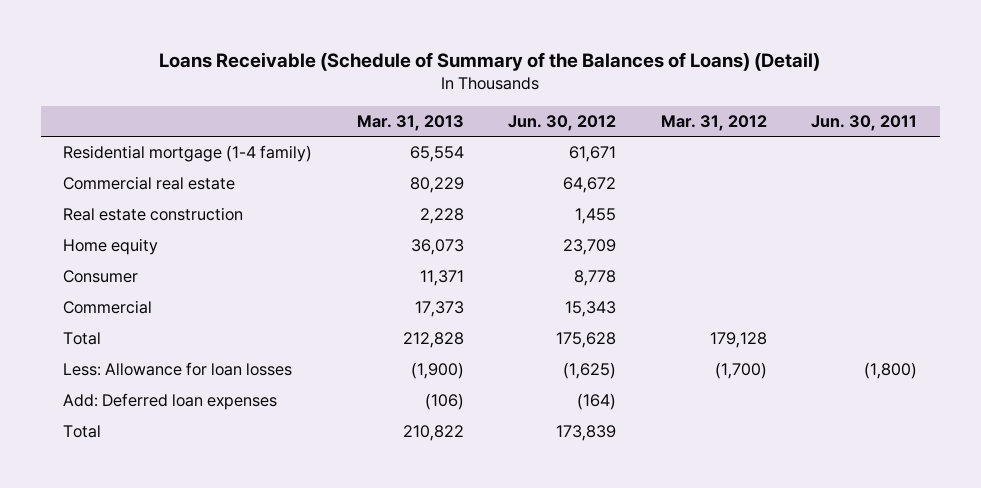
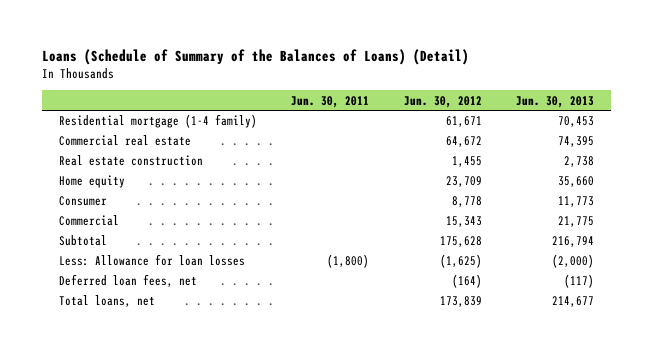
[159,51,821,71] Loans Receivable (Schedule of Summary of the Balances of Loans) (Detail) -> [41,49,469,66] Loans (Schedule of Summary of the Balances of Loans) (Detail)
[356,115,464,132] Mar. 31, 2013 -> none
[660,115,767,132] Mar. 31, 2012 -> none
none -> [515,95,594,108] Jun. 30, 2013
[63,332,102,346] Total -> [58,235,107,247] Subtotal
[63,393,278,411] Add: Deferred loan expenses -> [58,274,197,288] Deferred loan fees, net
[63,425,102,439] Total -> [58,295,155,308] Total loans, net

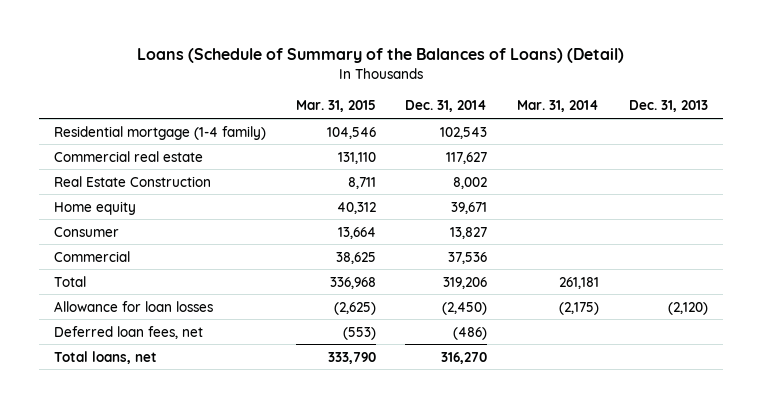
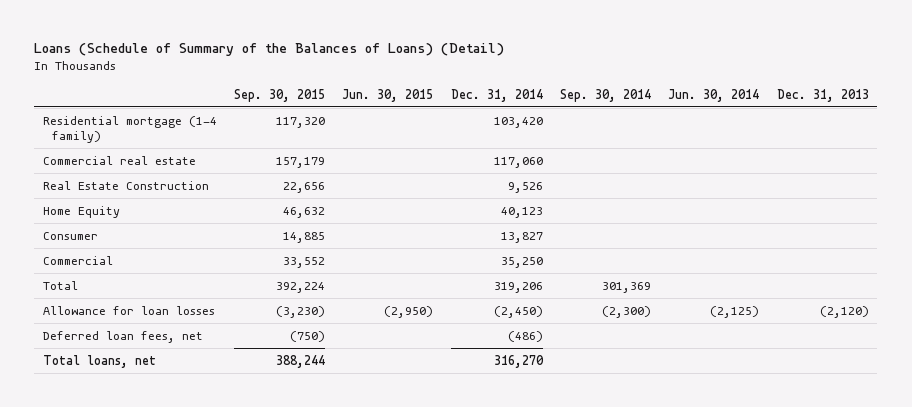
[295,100,376,113] Mar. 31, 2015 -> none
[517,100,600,113] Mar. 31, 2014 -> none
none -> [234,88,326,102] Sep. 30, 2015
none -> [342,88,434,102] Jun. 30, 2015
none -> [560,88,652,102] Sep. 30, 2014
none -> [668,88,760,102] Jun. 30, 2014
[440,126,488,139] 102,543 -> [493,116,543,128] 103,420
[446,151,488,164] 117,627 -> [493,156,543,168] 117,060
[453,176,488,189] 8,002 -> [507,181,543,193] 9,526
[54,200,137,215] Home equity -> [42,205,120,218] Home Equity
[451,201,488,214] 39,671 -> [500,206,543,218] 40,123
[448,251,488,264] 37,536 -> [500,256,543,268] 35,250

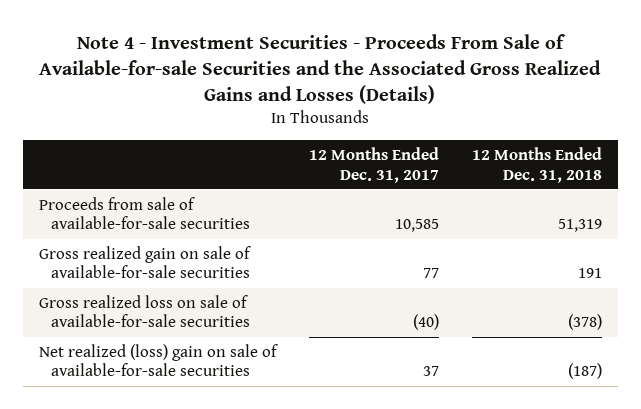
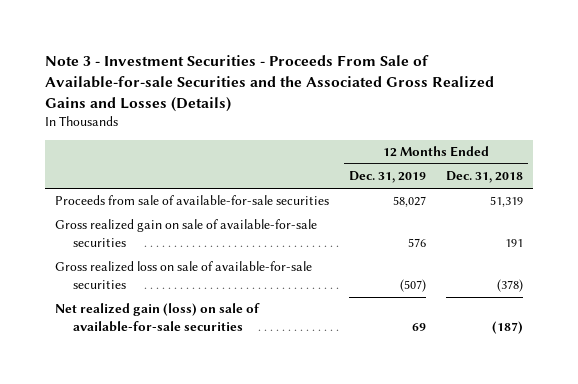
[39,33,602,104] Note 4 - Investment Securities - Proceeds From Sale of Available-for-sale Securities and the Associated Gross Realized Gains and Losses (Details) -> [45,55,495,112] Note 3 - Investment Securities - Proceeds From Sale of Available-for-sale Securities and the Associated Gross Realized Gains and Losses (Details)
[308,147,439,183] 12 Months Ended Dec. 31, 2017 -> none
none -> [349,171,427,184] Dec. 31, 2019
[38,343,278,377] Net realized (loss) gain on sale of available-for-sale securities -> [55,303,261,332] Net realized gain (loss) on sale of available-for-sale securities

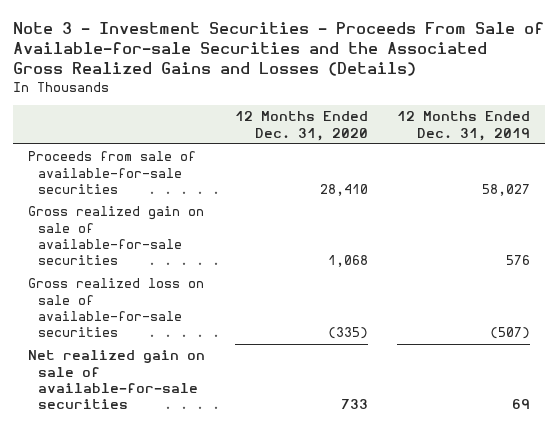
[445,171,523,184] Dec. 31, 2018 -> none
none -> [234,111,368,141] 12 Months Ended Dec. 31, 2020
[55,303,261,332] Net realized gain (loss) on sale of available-for-sale securities -> [28,350,206,410] Net realized gain on sale of available-for-sale securities

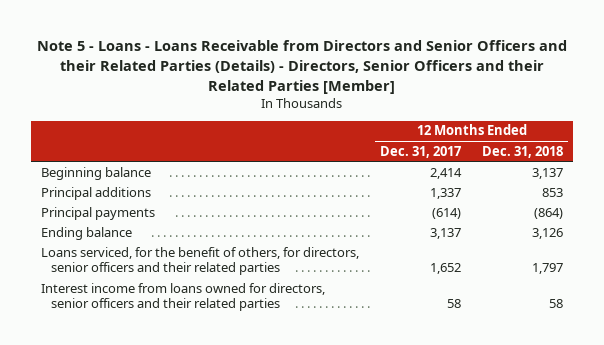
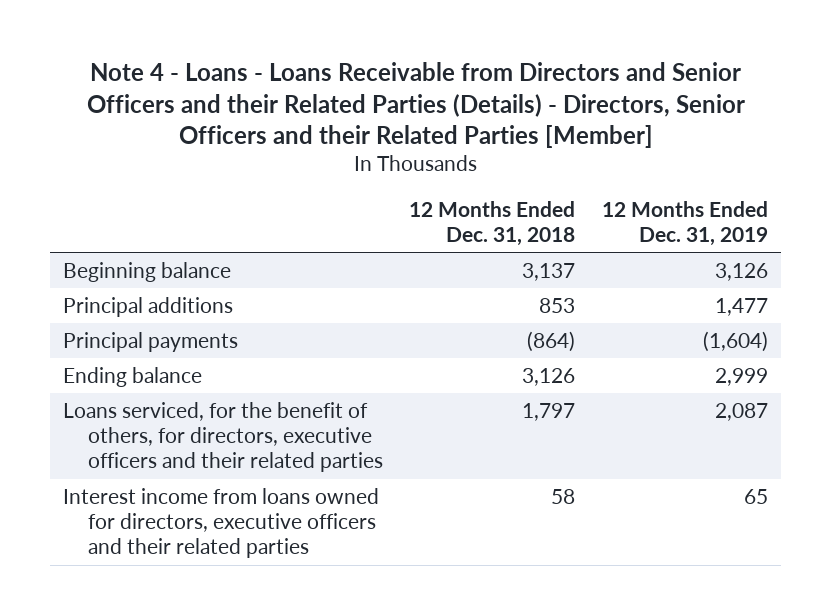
[37,39,568,94] Note 5 - Loans - Loans Receivable from Directors and Senior Officers and their Related Parties (Details) - Directors, Senior Officers and their Related Parties [Member] -> [86,62,745,149] Note 4 - Loans - Loans Receivable from Directors and Senior Officers and their Related Parties (Details) - Directors, Senior Officers and their Related Parties [Member]
[380,145,462,158] Dec. 31, 2017 -> none
none -> [601,200,768,246] 12 Months Ended Dec. 31, 2019
[41,246,360,276] Loans serviced, for the benefit of others, for directors, senior officers and their related parties -> [63,401,383,473] Loans serviced, for the benefit of others, for directors, executive officers and their related parties
[41,282,326,312] Interest income from loans owned for directors, senior officers and their related parties -> [63,487,380,559] Interest income from loans owned for directors, executive officers and their related parties

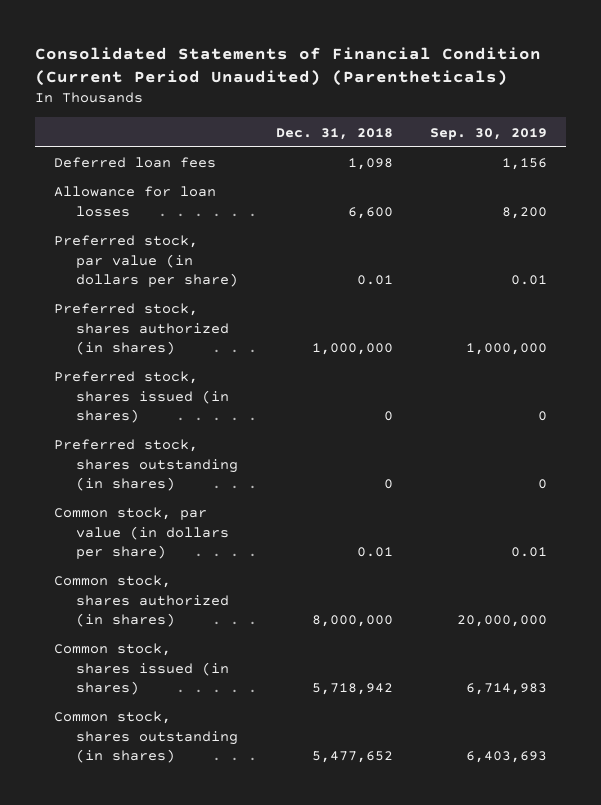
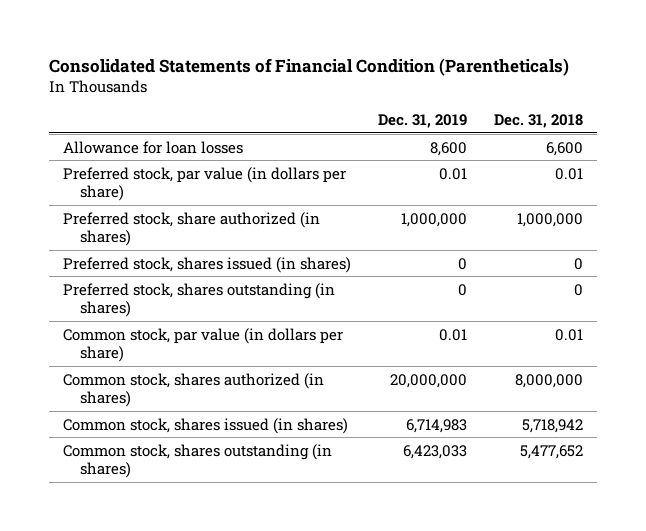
[35,46,542,87] Consolidated Statements of Financial Condition (Current Period Unaudited) (Parentheticals) -> [48,57,569,76] Consolidated Statements of Financial Condition (Parentheticals)
[430,127,548,140] Sep. 30, 2019 -> none
none -> [377,114,467,129] Dec. 31, 2019
[54,157,217,169] Deferred loan fees -> none
[54,303,230,355] Preferred stock, shares authorized (in shares) -> [62,211,320,246] Preferred stock, share authorized (in shares)

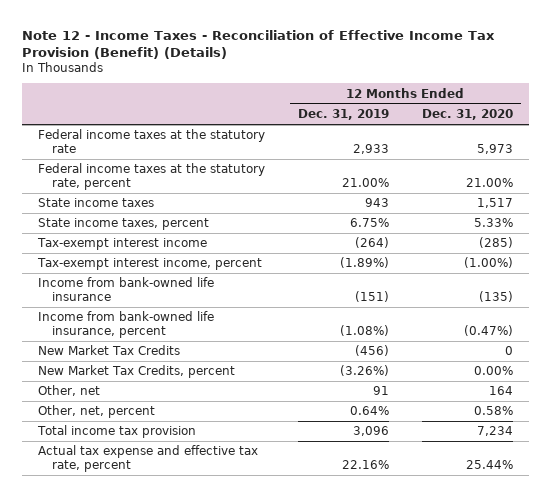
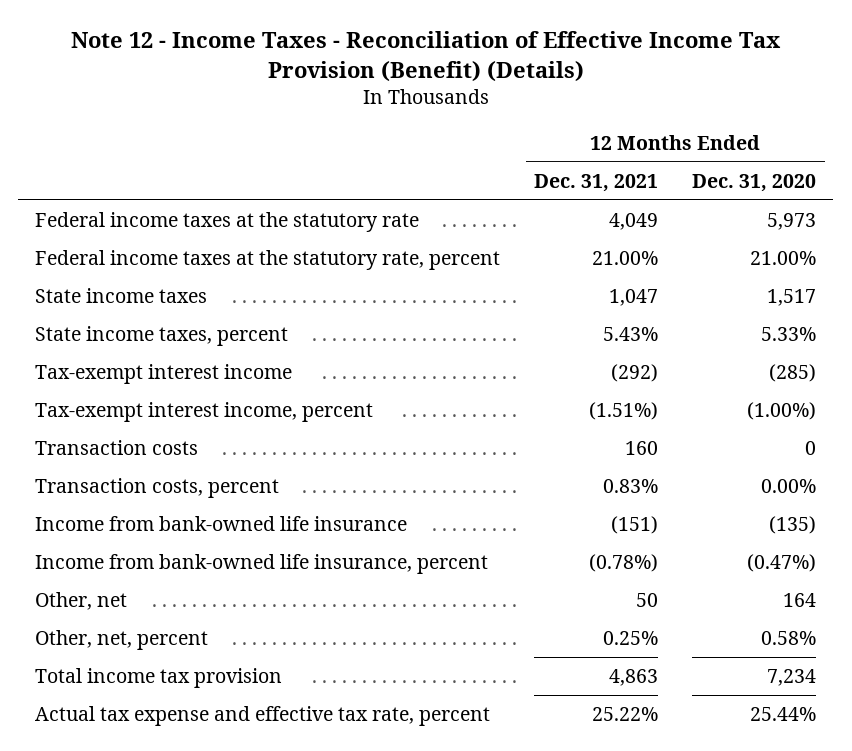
[297,109,389,121] Dec. 31, 2019 -> none
none -> [534,173,659,192] Dec. 31, 2021
none -> [35,439,199,455] Transaction costs
none -> [35,477,280,498] Transaction costs, percent
[38,345,181,356] New Market Tax Credits -> none
[38,365,236,379] New Market Tax Credits, percent -> none

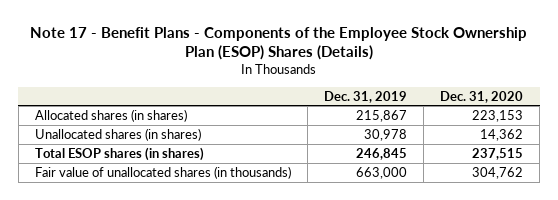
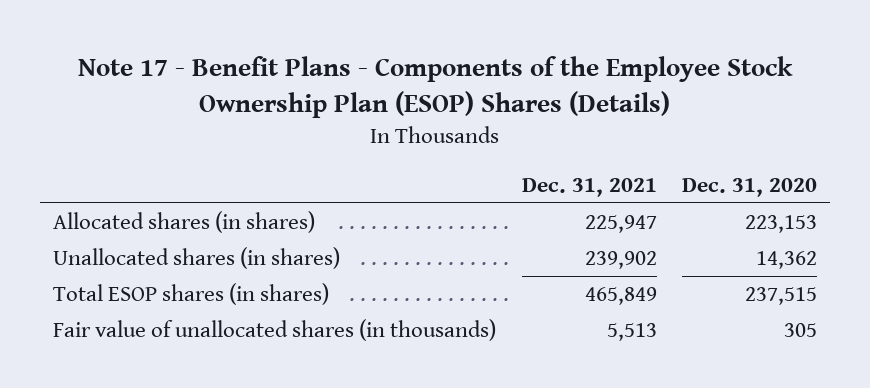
[324,90,408,103] Dec. 31, 2019 -> none
none -> [521,177,657,197] Dec. 31, 2021
[472,166,524,179] 304,762 -> [784,323,818,338] 305

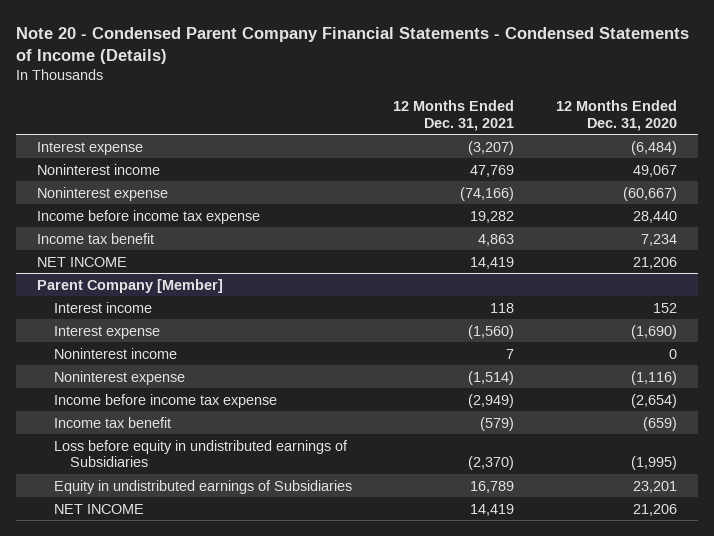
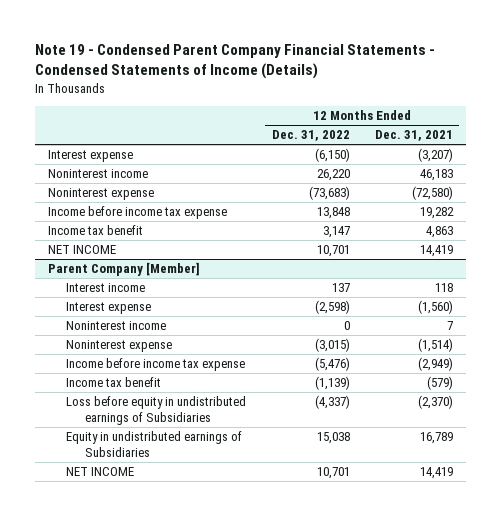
[16,26,690,64] Note 20 - Condensed Parent Company Financial Statements - Condensed Statements of Income (Details) -> [35,44,436,80] Note 19 - Condensed Parent Company Financial Statements - Condensed Statements of Income (Details)
[555,100,677,131] 12 Months Ended Dec. 31, 2020 -> none
none -> [271,130,350,142] Dec. 31, 2022
[470,164,515,177] 47,769 -> [420,169,454,182] 46,183
[460,186,515,201] (74,166) -> [412,186,454,201] (72,580)

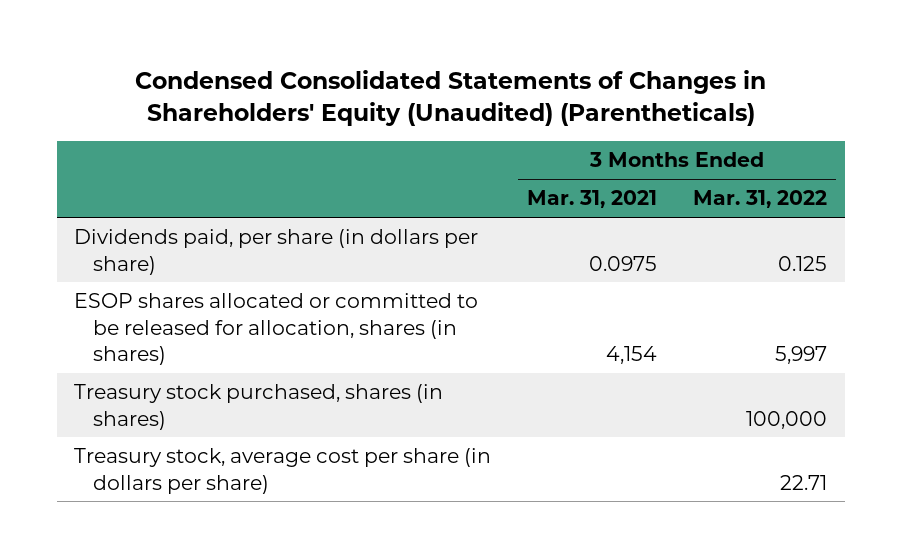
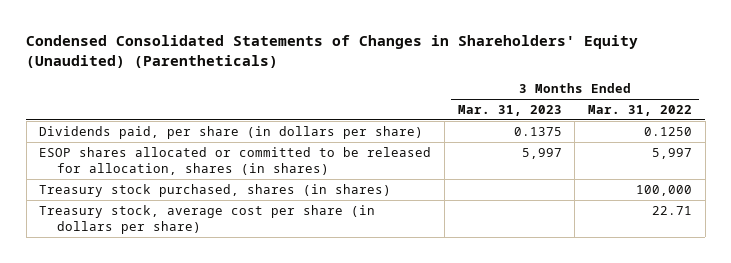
[527,190,658,209] Mar. 31, 2021 -> none
none -> [457,104,562,116] Mar. 31, 2023
[777,255,827,271] 0.125 -> [644,126,693,136] 0.1250

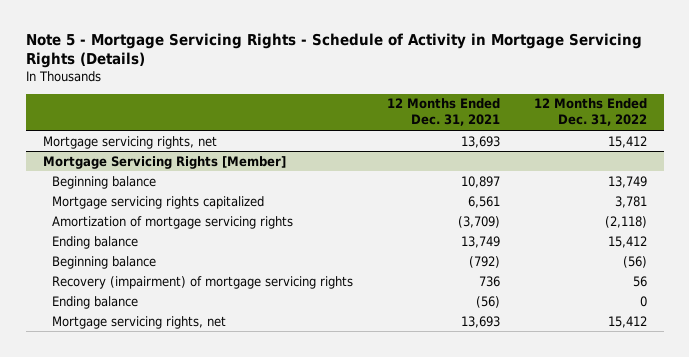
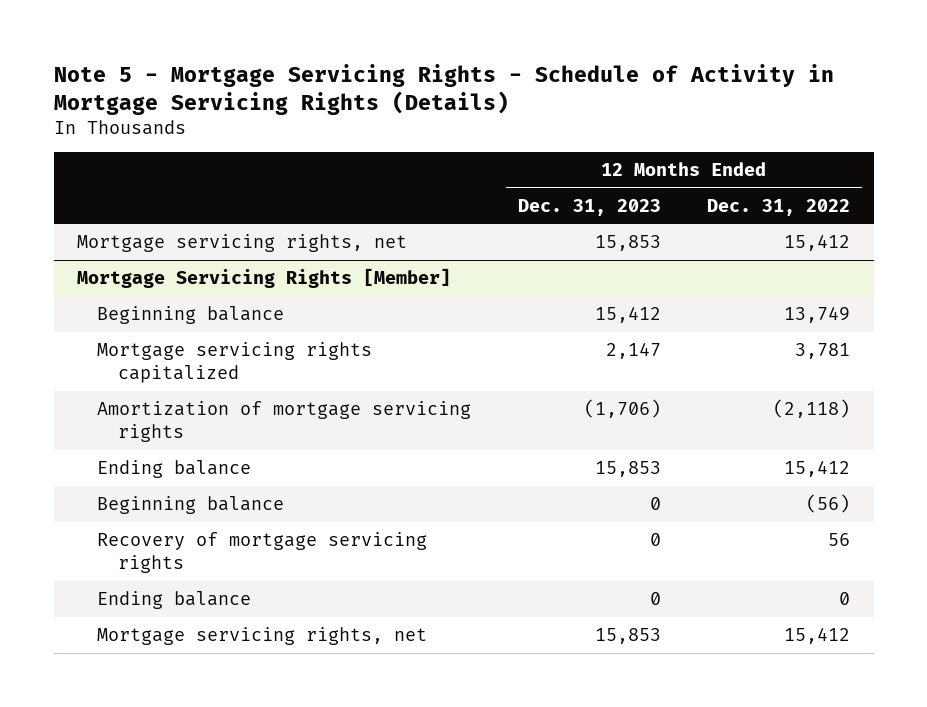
[386,98,500,127] 12 Months Ended Dec. 31, 2021 -> none
none -> [517,198,661,216] Dec. 31, 2023
[52,275,354,289] Recovery (impairment) of mortgage servicing rights -> [97,532,428,574] Recovery of mortgage servicing rights

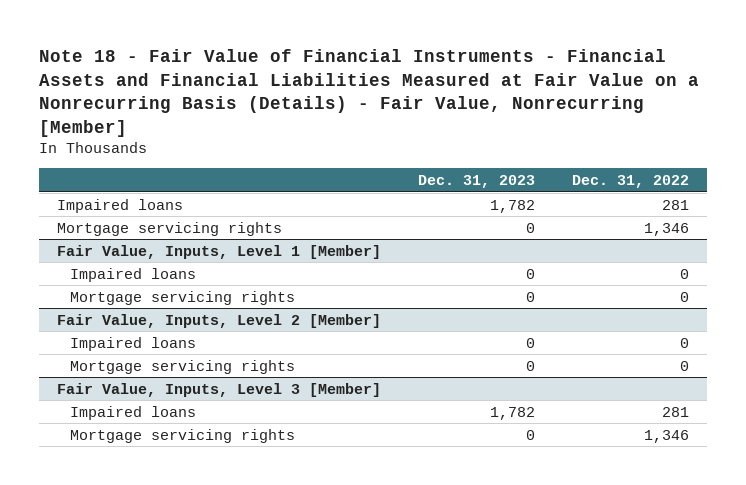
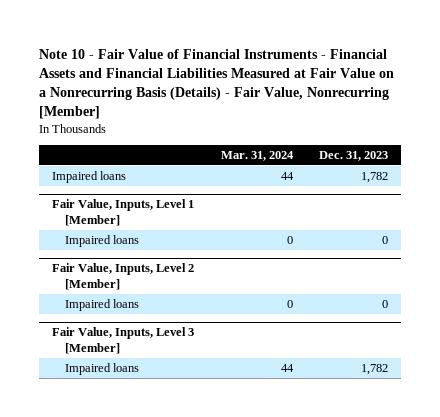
[39,49,700,137] Note 18 - Fair Value of Financial Instruments - Financial Assets and Financial Liabilities Measured at Fair Value on a Nonrecurring Basis (Details) - Fair Value, Nonrecurring [Member] -> [39,48,395,120] Note 10 - Fair Value of Financial Instruments - Financial Assets and Financial Liabilities Measured at Fair Value on a Nonrecurring Basis (Details) - Fair Value, Nonrecurring [Member]
[572,174,690,188] Dec. 31, 2022 -> none
none -> [220,150,294,161] Mar. 31, 2024
[57,221,283,236] Mortgage servicing rights -> none
[70,290,296,305] Mortgage servicing rights -> none
[70,359,296,374] Mortgage servicing rights -> none
[70,428,296,443] Mortgage servicing rights -> none

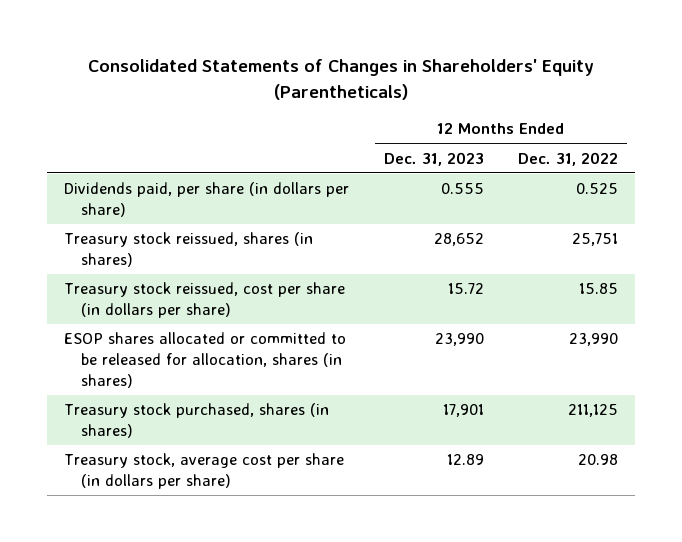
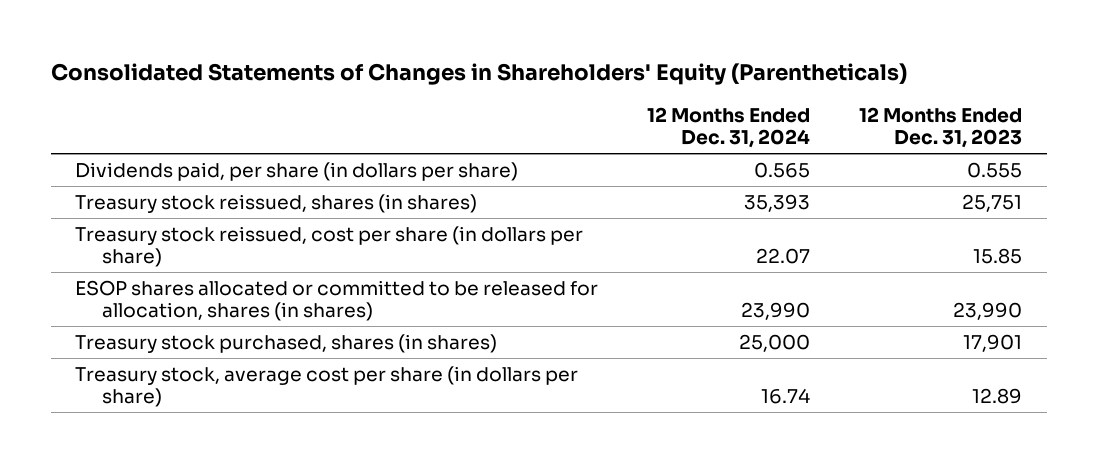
[518,151,619,166] Dec. 31, 2022 -> none
none -> [647,106,811,148] 12 Months Ended Dec. 31, 2024
[433,233,484,247] 28,652 -> [962,193,1023,212] 25,751
[447,283,484,295] 15.72 -> [973,248,1023,265] 15.85

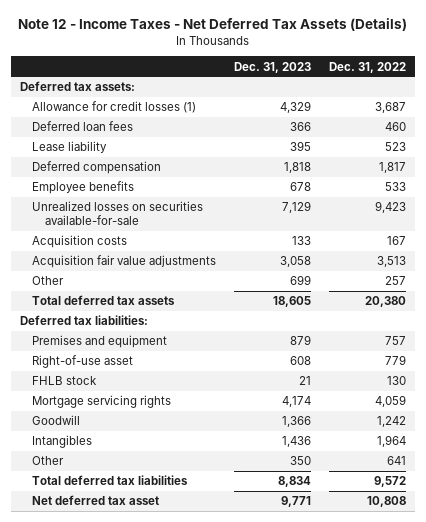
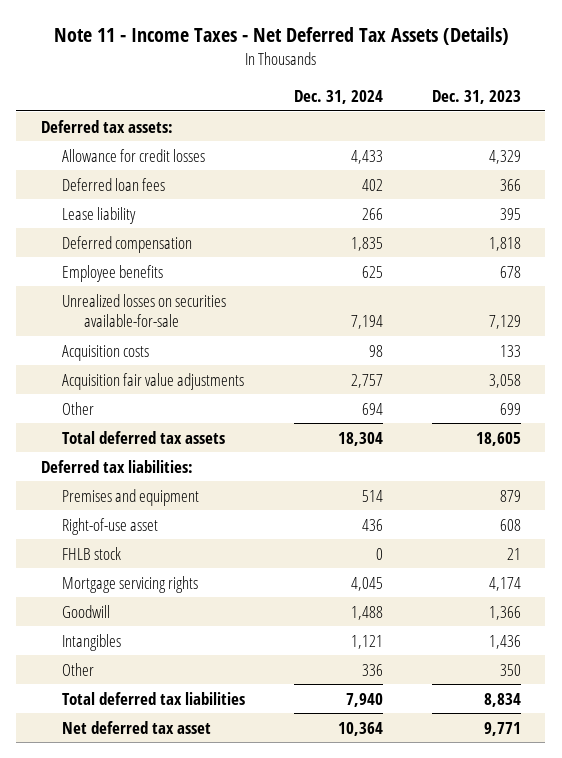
[17,18,407,32] Note 12 - Income Taxes - Net Deferred Tax Assets (Details) -> [53,27,509,46] Note 11 - Income Taxes - Net Deferred Tax Assets (Details)
[328,61,406,73] Dec. 31, 2022 -> none
none -> [294,90,384,105] Dec. 31, 2024
[32,101,197,114] Allowance for credit losses (1) -> [62,148,206,162] Allowance for credit losses

